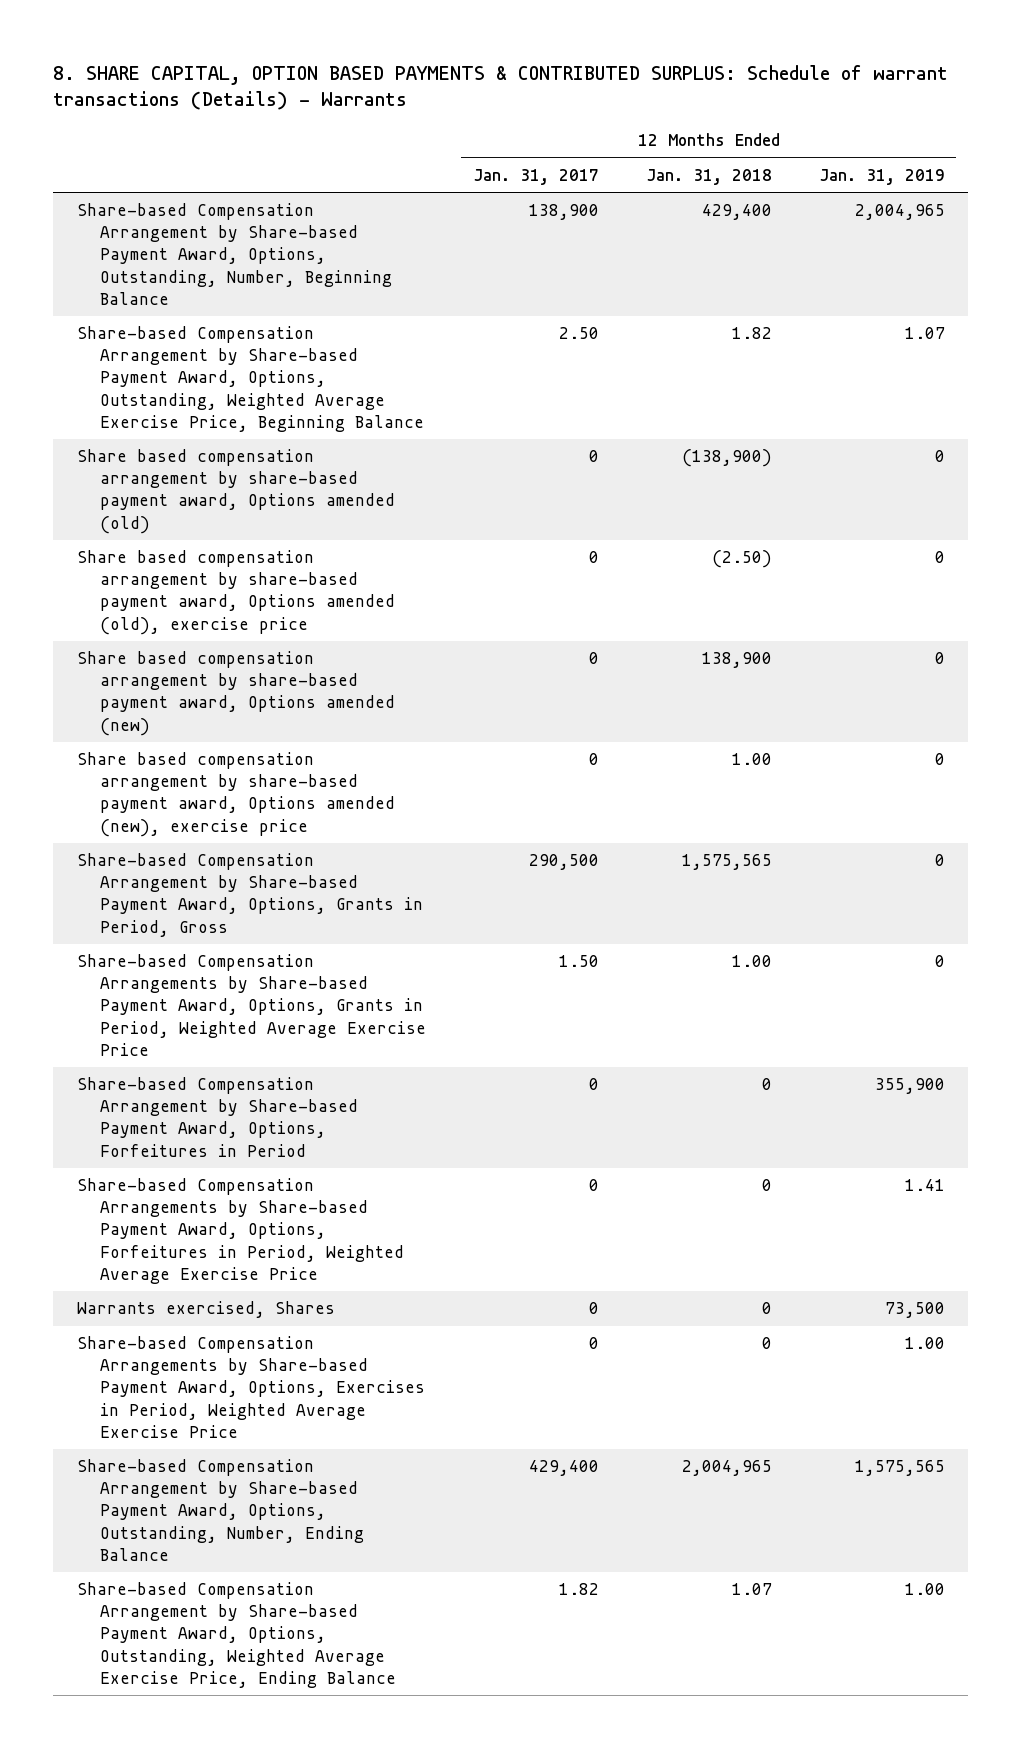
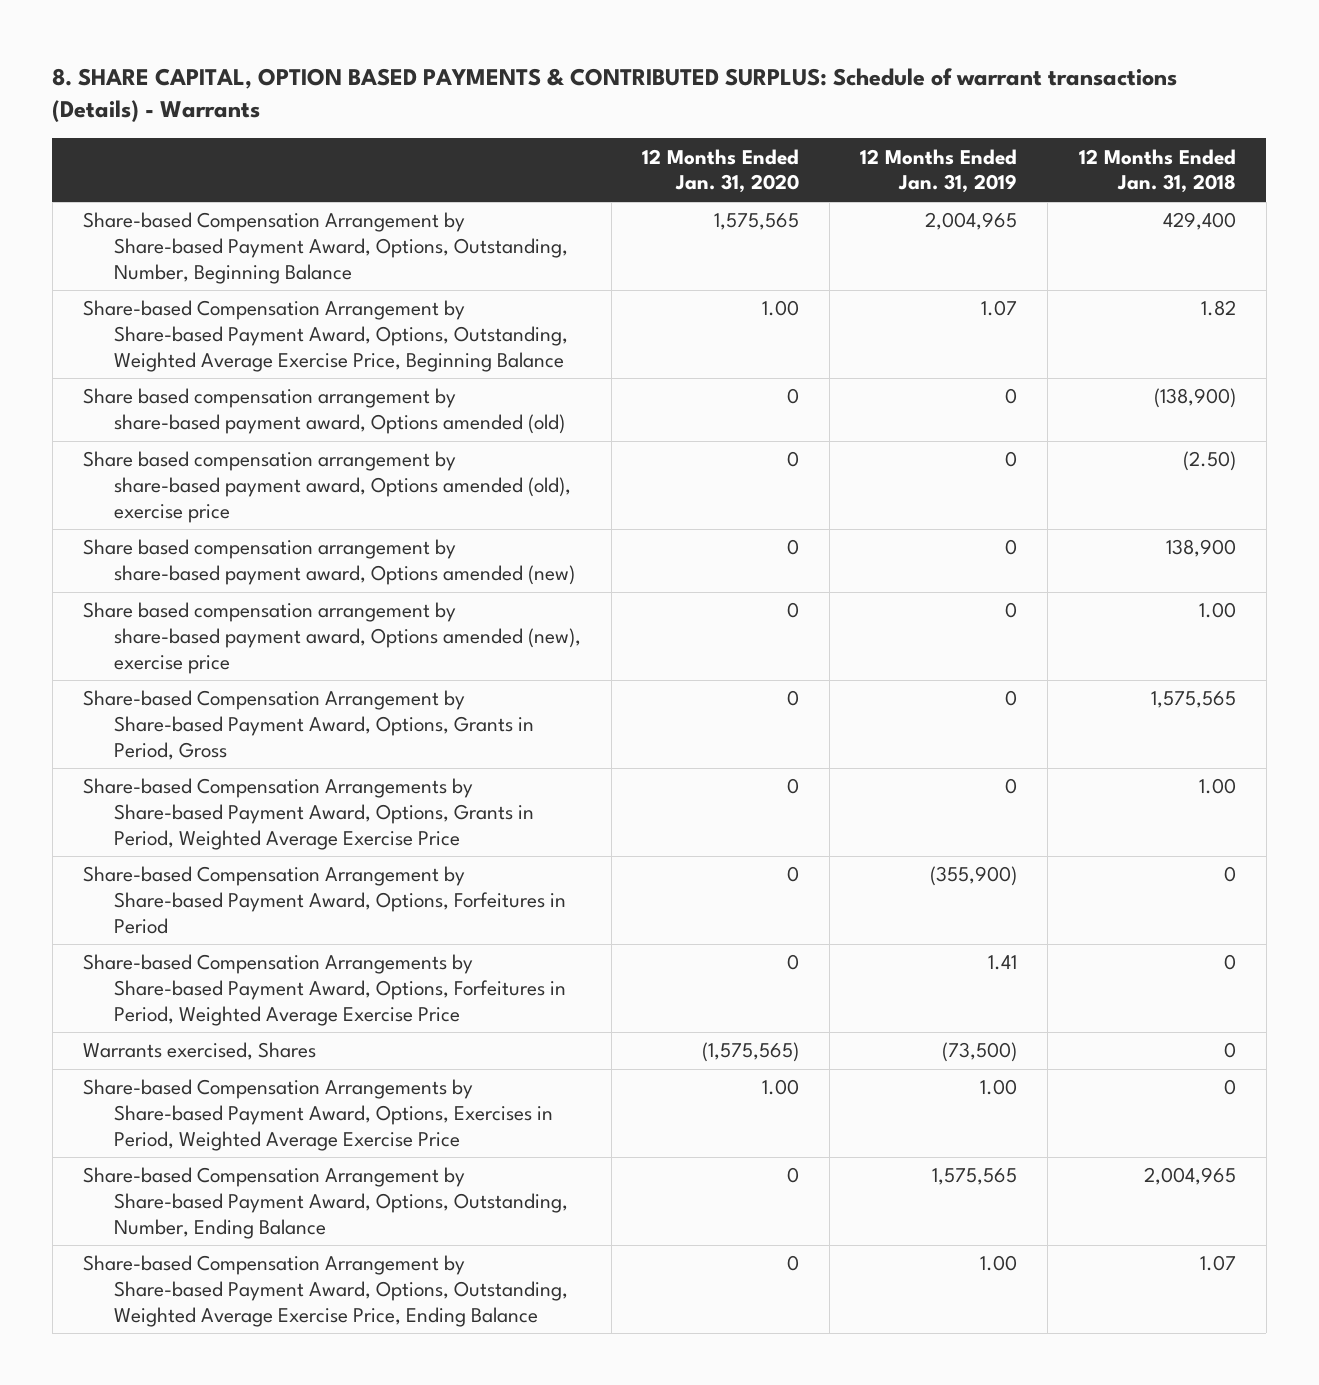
[472,168,599,185] Jan. 31, 2017 -> none
none -> [642,148,800,194] 12 Months Ended Jan. 31, 2020
[874,1078,945,1095] 355,900 -> [930,866,1018,887] (355,900)
[884,1302,945,1319] 73,500 -> [942,1042,1018,1063] (73,500)

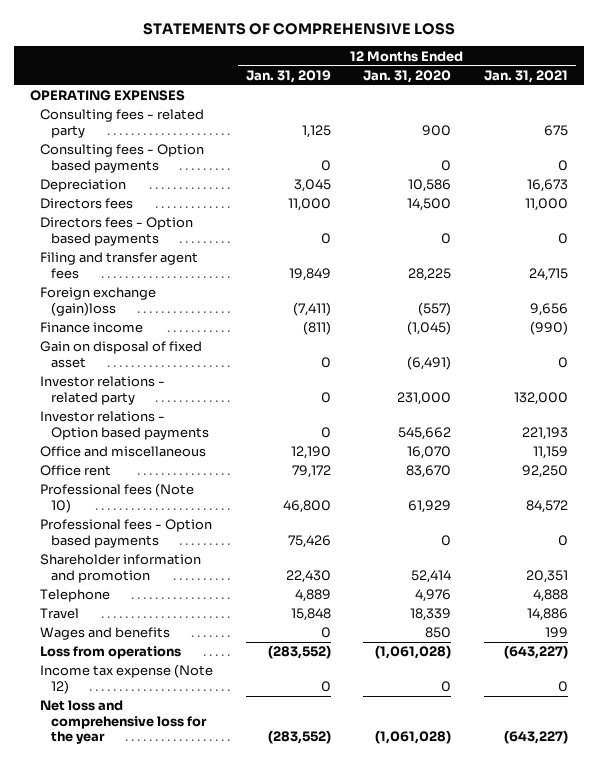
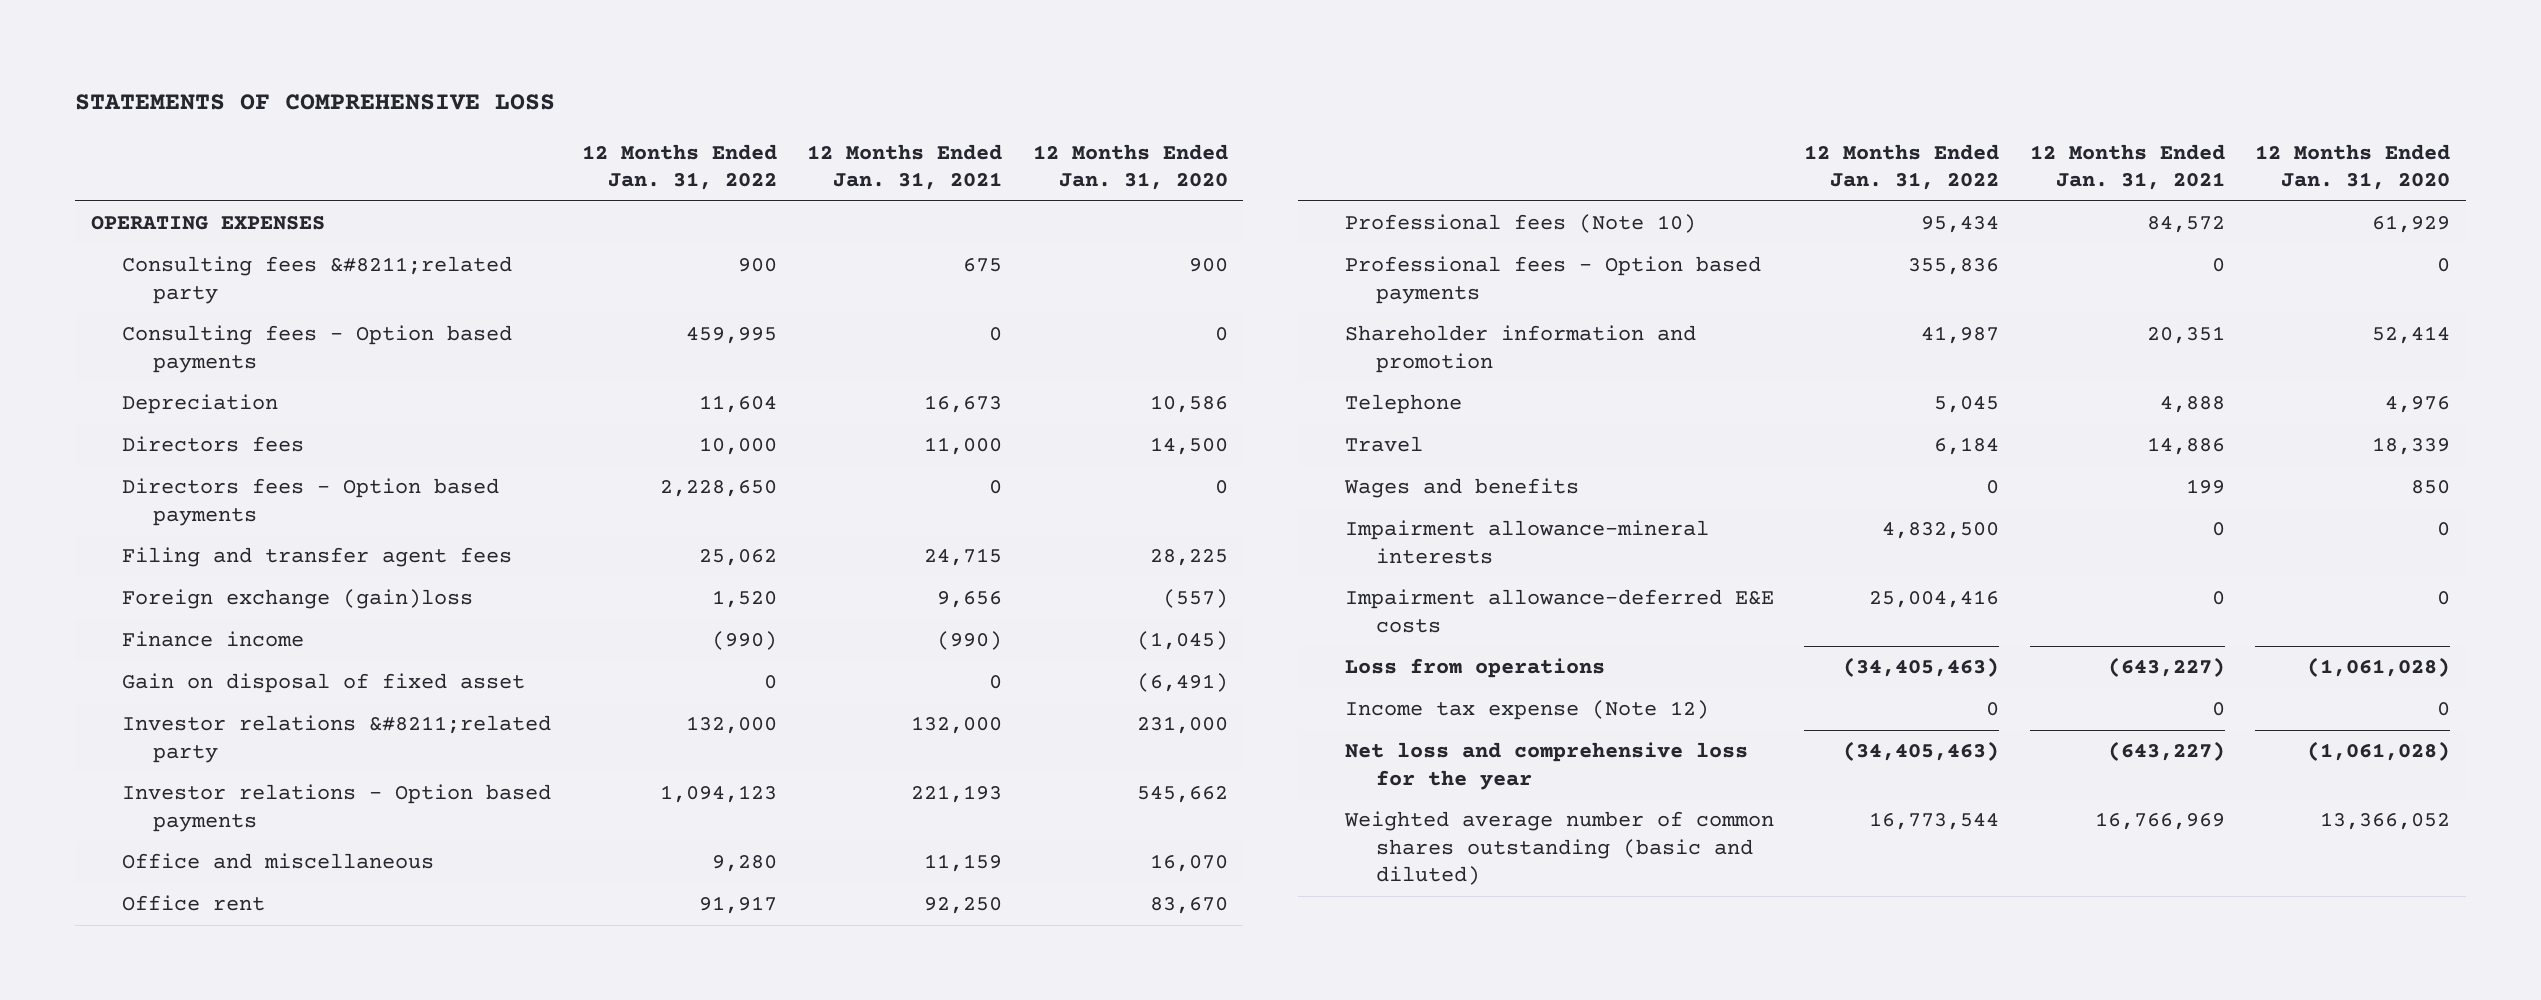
[245,69,331,83] Jan. 31, 2019 -> none
none -> [581,143,777,191] 12 Months Ended Jan. 31, 2022
[40,109,205,138] Consulting fees - related party -> [122,256,513,304] Consulting fees &#8211;related party
[40,376,166,405] Investor relations - related party -> [122,715,552,763] Investor relations &#8211;related party
none -> [1344,520,1709,564] Impairment allowance-mineral interests
none -> [1344,589,1774,633] Impairment allowance-deferred E&E costs
none -> [1343,811,1774,886] Weighted average number of common shares outstanding (basic and diluted)

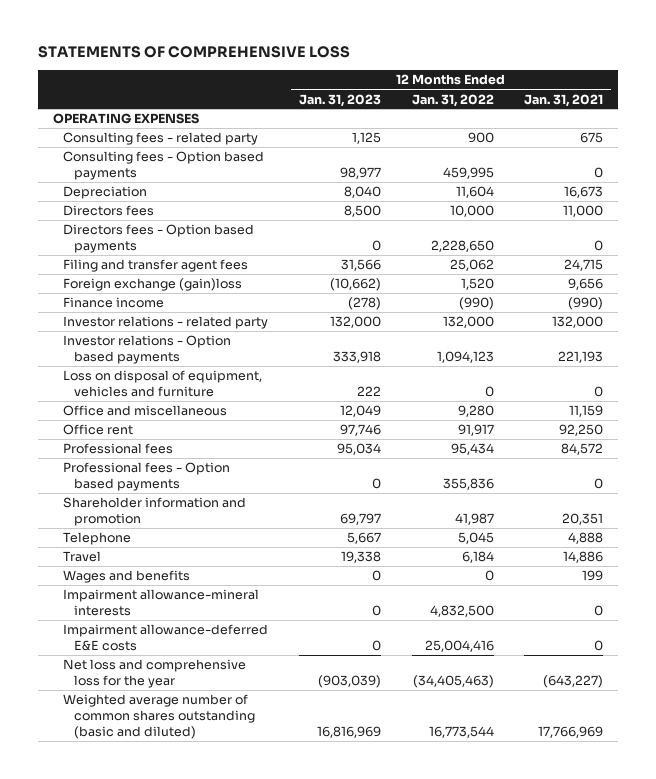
[1032,143,1228,191] 12 Months Ended Jan. 31, 2020 -> none
none -> [298,93,381,107] Jan. 31, 2023
[122,256,513,304] Consulting fees &#8211;related party -> [63,132,259,146] Consulting fees - related party
[122,673,526,694] Gain on disposal of fixed asset -> none
[122,715,552,763] Investor relations &#8211;related party -> [63,316,269,330] Investor relations - related party
none -> [63,370,263,398] Loss on disposal of equipment, vehicles and furniture
[1344,214,1696,234] Professional fees (Note 10) -> [63,443,174,455] Professional fees
[1344,658,1605,679] Loss from operations -> none
[1344,700,1709,721] Income tax expense (Note 12) -> none
[2094,812,2225,831] 16,766,969 -> [538,726,604,739] 17,766,969

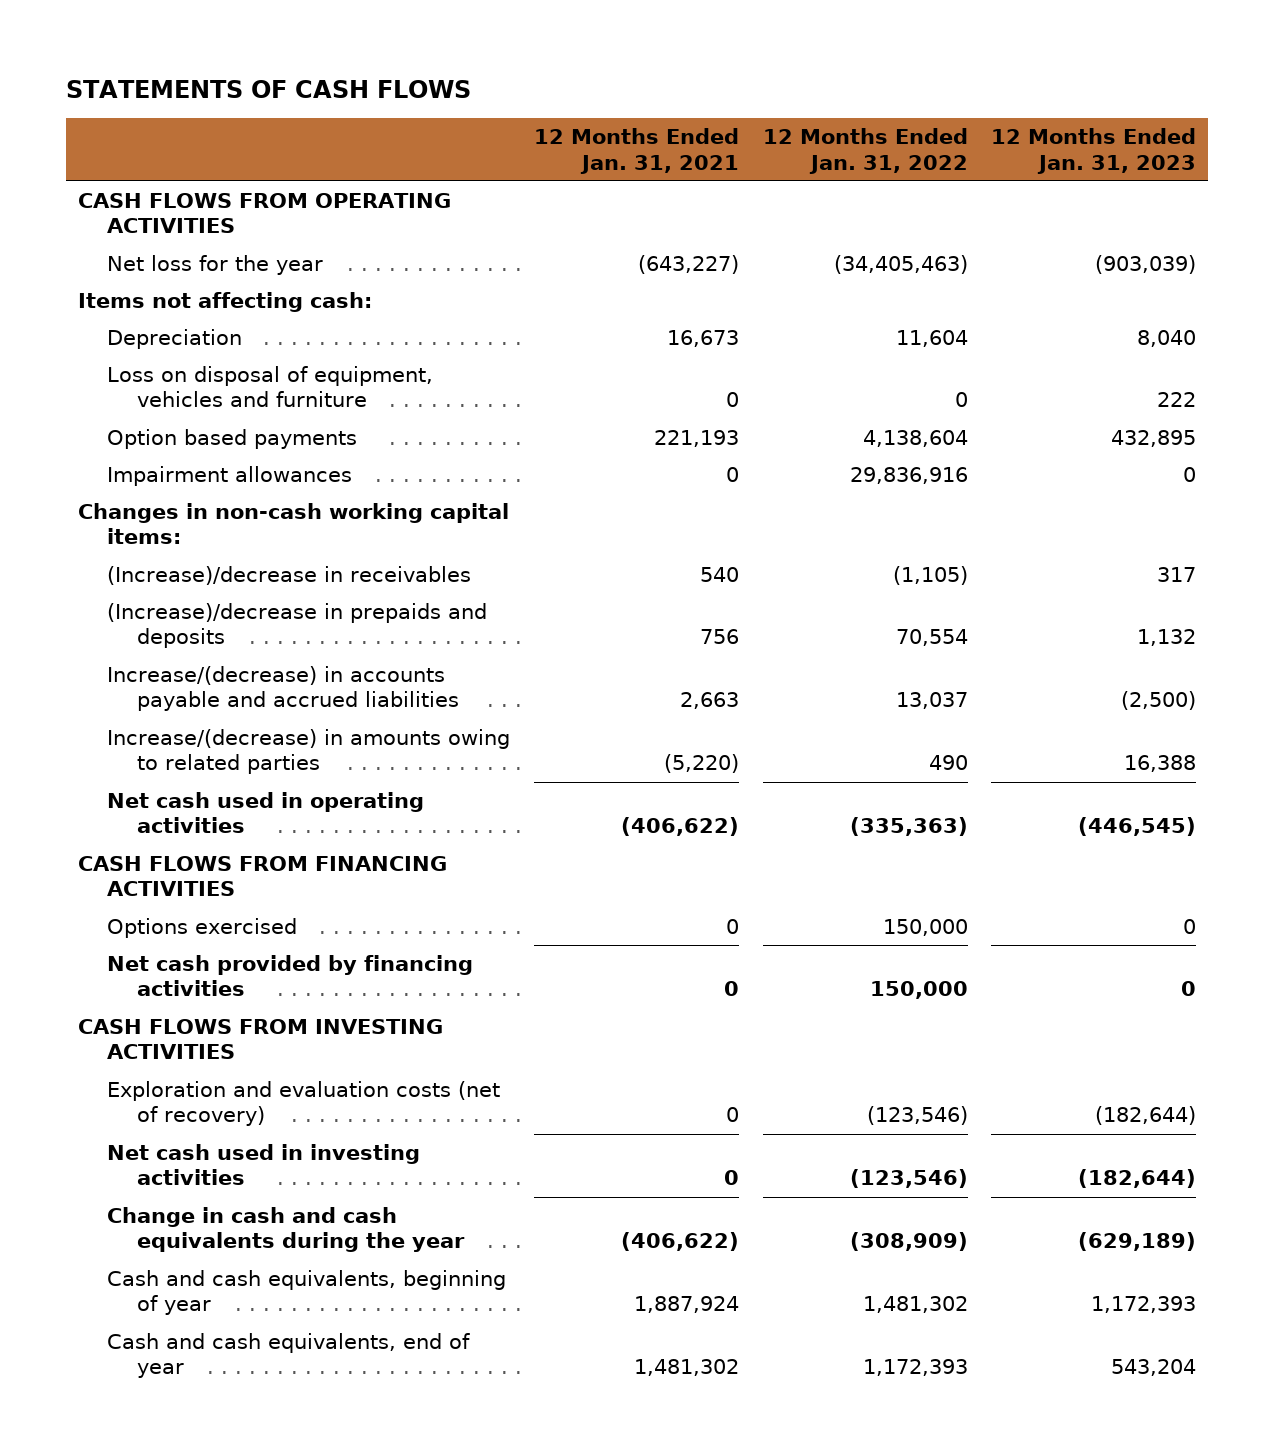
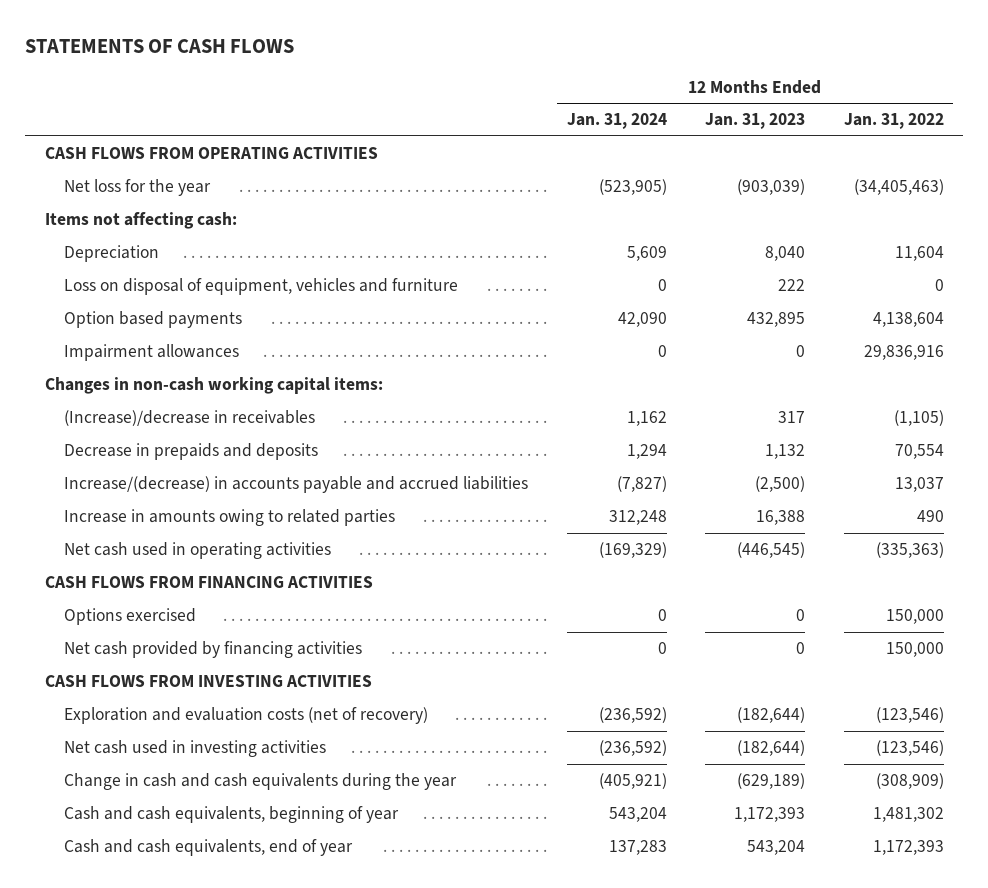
[533,128,739,174] 12 Months Ended Jan. 31, 2021 -> none
none -> [566,113,667,130] Jan. 31, 2024
[107,602,488,649] (Increase)/decrease in prepaids and deposits -> [63,443,318,461] Decrease in prepaids and deposits
[107,728,511,775] Increase/(decrease) in amounts owing to related parties -> [63,509,395,527] Increase in amounts owing to related parties

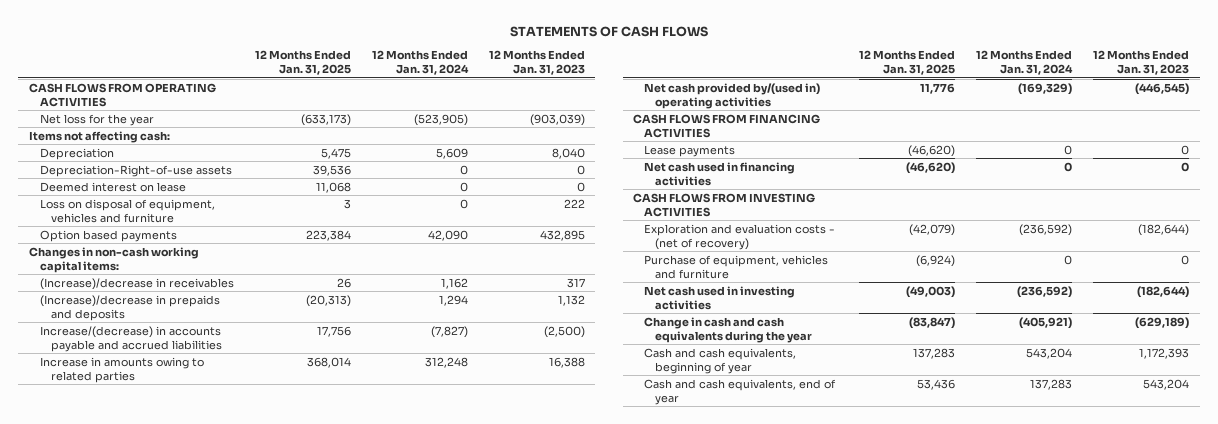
[843,113,944,130] Jan. 31, 2022 -> none
none -> [254,50,351,76] 12 Months Ended Jan. 31, 2025
none -> [40,164,233,177] Depreciation-Right-of-use assets
none -> [40,181,187,192] Deemed interest on lease
[63,344,239,362] Impairment allowances -> none
[63,443,318,461] Decrease in prepaids and deposits -> [40,294,221,321] (Increase)/decrease in prepaids and deposits
[63,542,331,560] Net cash used in operating activities -> [644,82,821,109] Net cash provided by/(used in) operating activities
[63,608,196,626] Options exercised -> none
none -> [644,144,736,157] Lease payments
[63,641,362,659] Net cash provided by financing activities -> [644,161,796,186] Net cash used in financing activities
[63,707,428,725] Exploration and evaluation costs (net of recovery) -> [644,223,836,250] Exploration and evaluation costs - (net of recovery)
none -> [644,254,829,279] Purchase of equipment, vehicles and furniture

